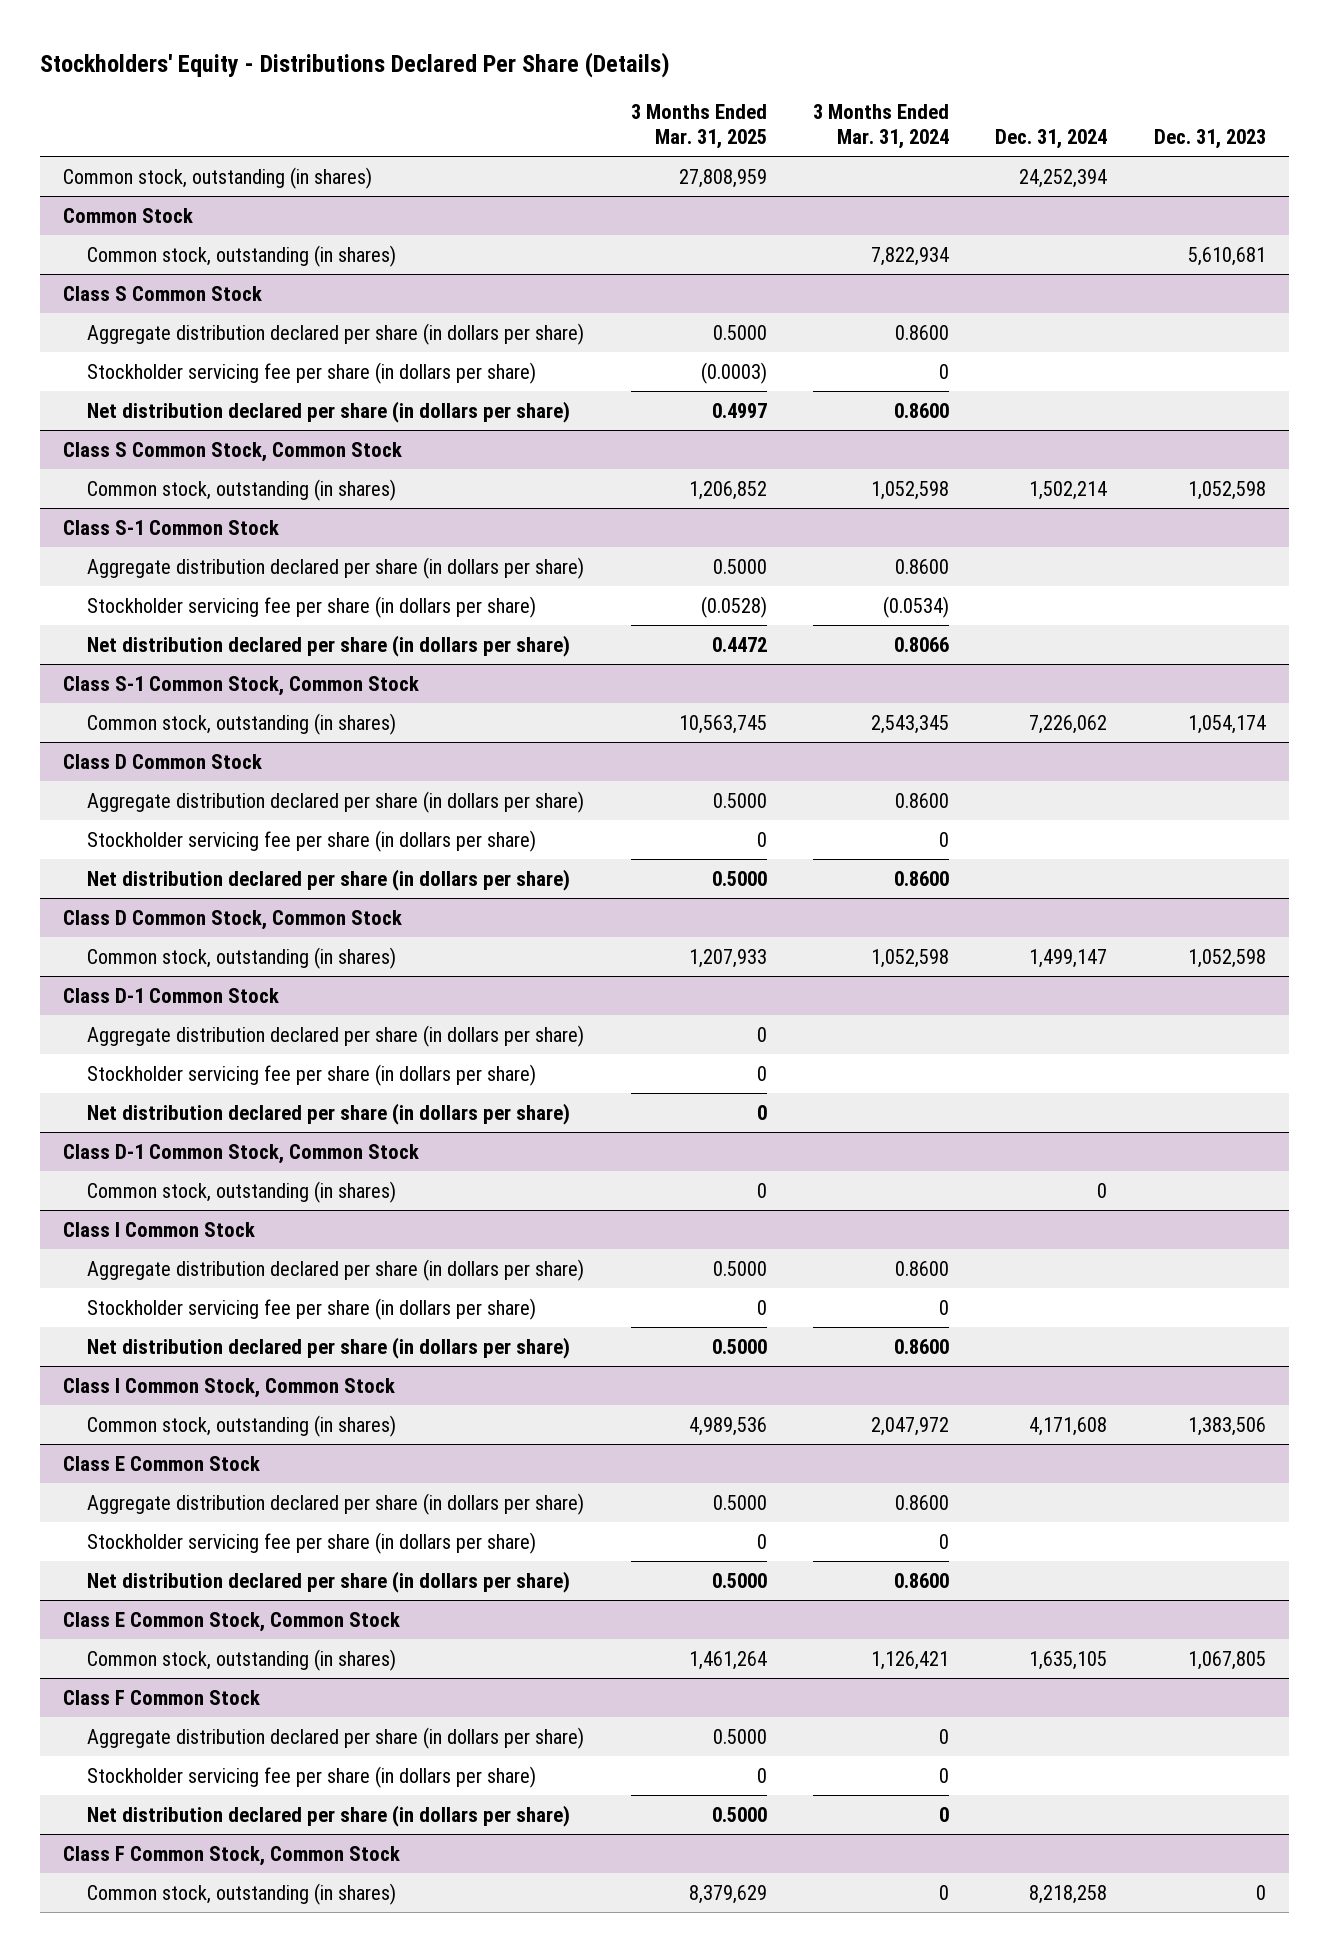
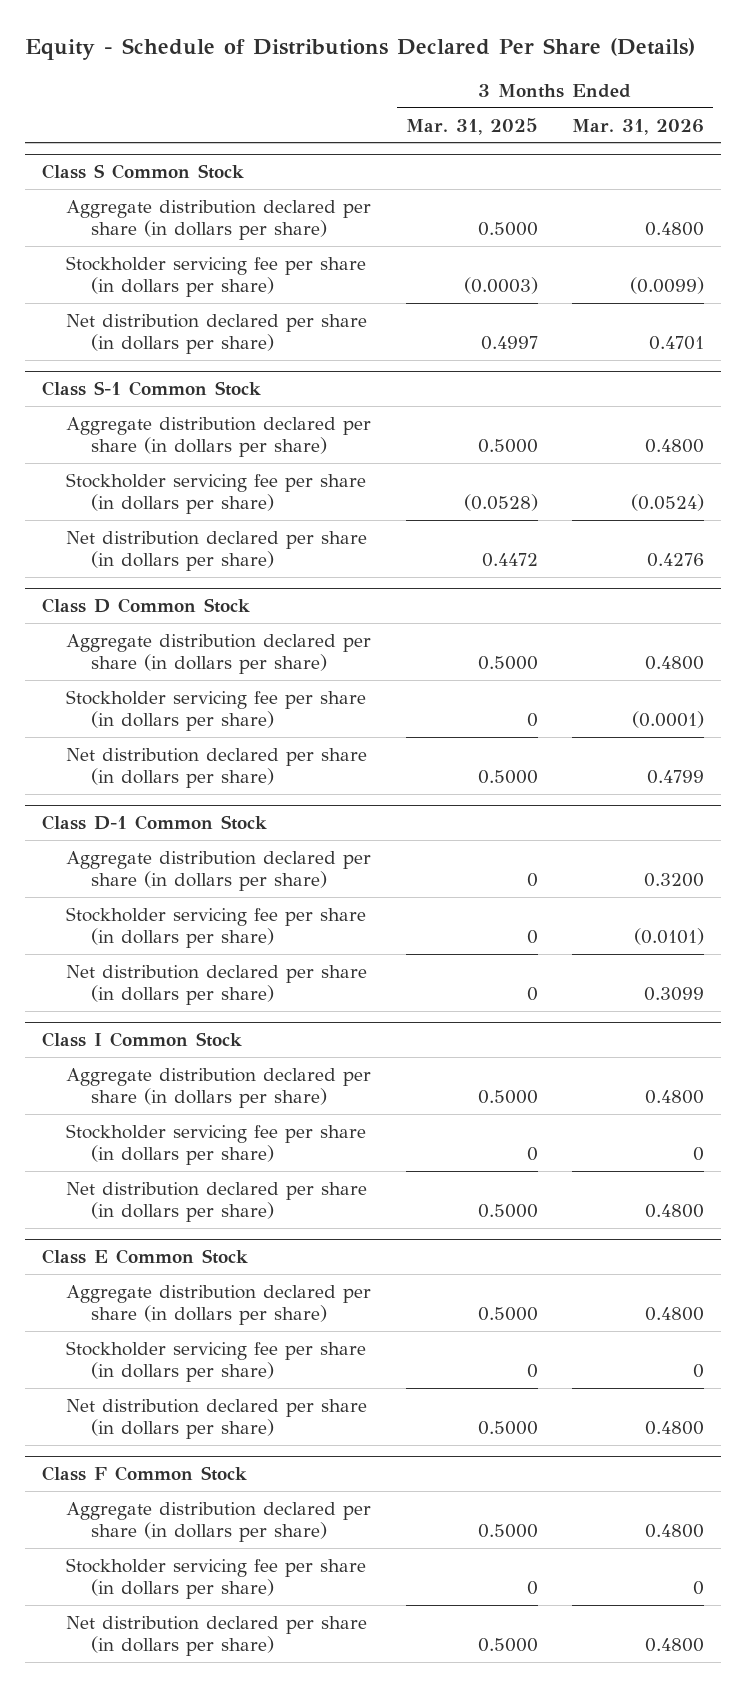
[39,51,670,78] Stockholders' Equity - Distributions Declared Per Share (Details) -> [24,38,695,61] Equity - Schedule of Distributions Declared Per Share (Details)
[812,104,949,149] 3 Months Ended Mar. 31, 2024 -> none
[995,128,1108,149] Dec. 31, 2024 -> none
[1153,128,1266,149] Dec. 31, 2023 -> none
none -> [572,118,705,135] Mar. 31, 2026
[62,167,372,190] Common stock, outstanding (in shares) -> none
[62,208,193,224] Common Stock -> none
[87,245,397,268] Common stock, outstanding (in shares) -> none
[62,442,402,463] Class S Common Stock, Common Stock -> none
[87,479,397,502] Common stock, outstanding (in shares) -> none
[62,676,419,697] Class S-1 Common Stock, Common Stock -> none
[87,713,397,736] Common stock, outstanding (in shares) -> none
[62,910,402,931] Class D Common Stock, Common Stock -> none
[87,947,397,970] Common stock, outstanding (in shares) -> none
[62,1144,419,1165] Class D-1 Common Stock, Common Stock -> none
[87,1181,397,1204] Common stock, outstanding (in shares) -> none
[62,1378,395,1399] Class I Common Stock, Common Stock -> none
[87,1415,397,1438] Common stock, outstanding (in shares) -> none
[62,1612,400,1633] Class E Common Stock, Common Stock -> none
[87,1649,397,1672] Common stock, outstanding (in shares) -> none
[62,1846,400,1867] Class F Common Stock, Common Stock -> none
[87,1883,397,1906] Common stock, outstanding (in shares) -> none

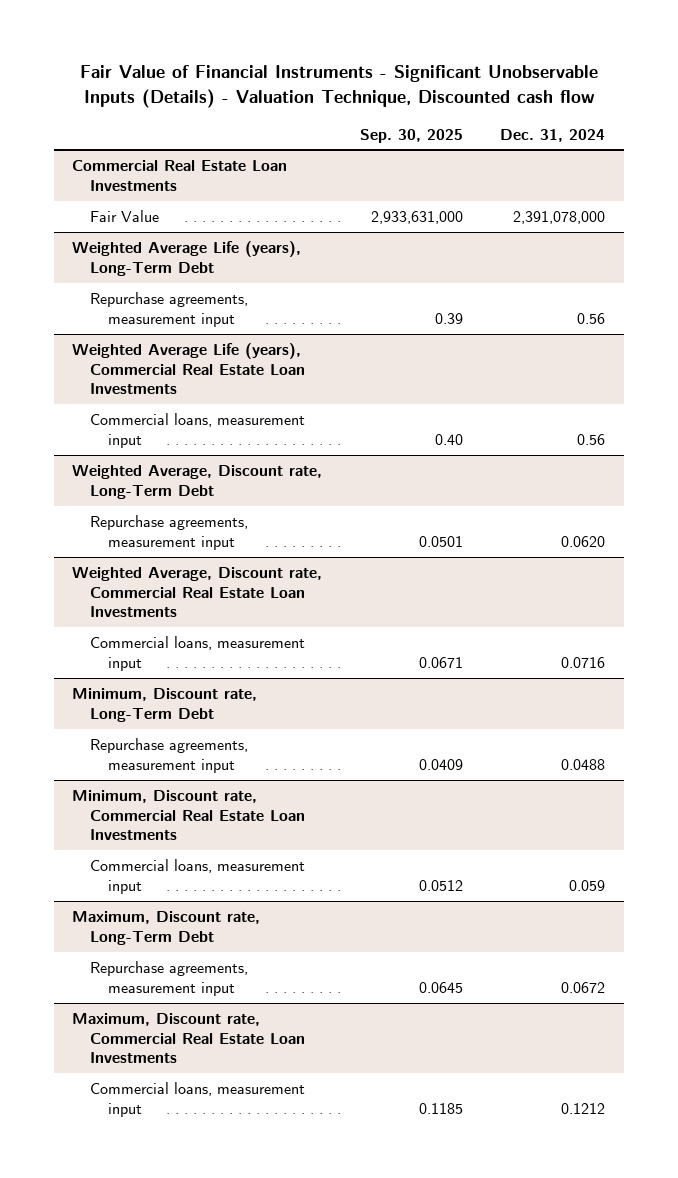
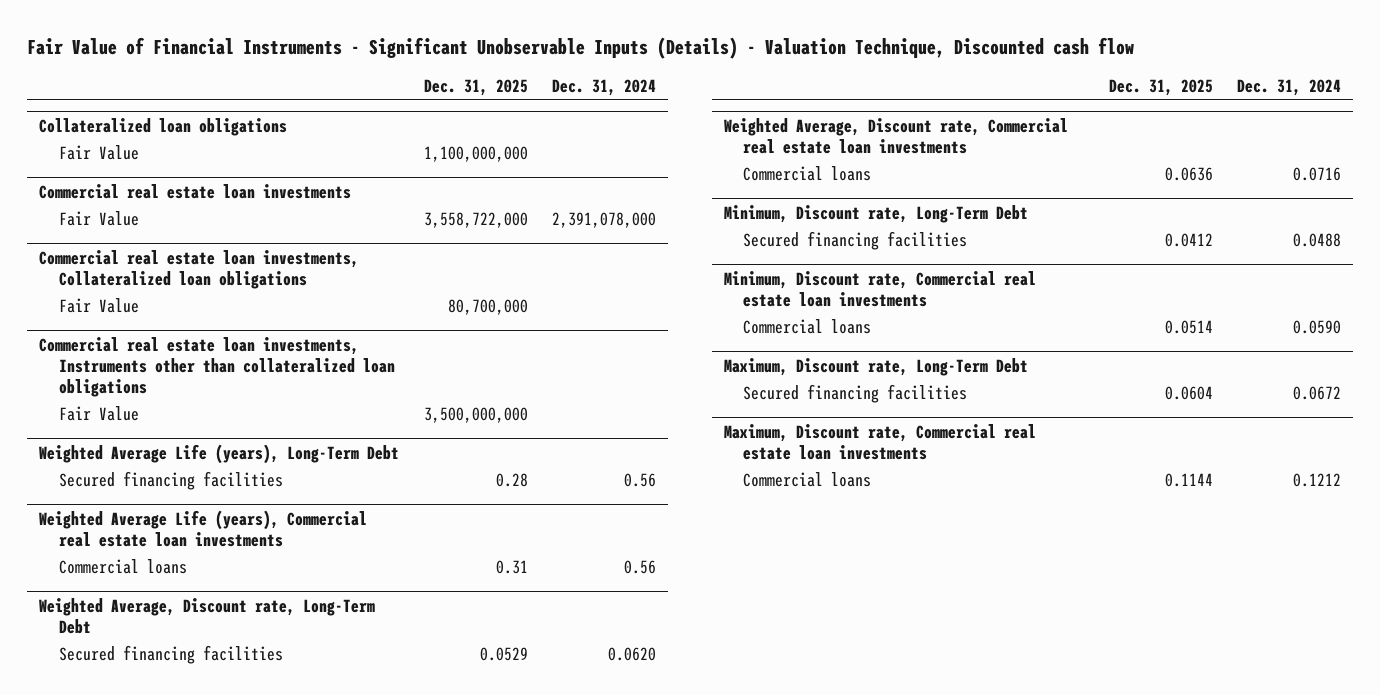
[359,128,463,143] Sep. 30, 2025 -> none
none -> [423,78,528,96] Dec. 31, 2025
[72,159,288,191] Commercial Real Estate Loan Investments -> [39,117,288,136] Collateralized loan obligations
none -> [58,145,139,161] Fair Value
none -> [39,183,352,199] Commercial real estate loan investments
none -> [39,249,360,289] Commercial real estate loan investments, Collateralized loan obligations
none -> [58,298,139,314] Fair Value
none -> [39,336,395,397] Commercial real estate loan investments, Instruments other than collateralized loan obligations
none -> [58,406,139,422] Fair Value
[90,291,249,327] Repurchase agreements, measurement input -> [58,471,283,491] Secured financing facilities
[72,342,306,395] Weighted Average Life (years), Commercial Real Estate Loan Investments -> [39,509,368,547] Weighted Average Life (years), Commercial real estate loan investments
[90,412,306,448] Commercial loans, measurement input -> [58,559,187,575] Commercial loans
[90,514,249,550] Repurchase agreements, measurement input -> [58,645,283,665] Secured financing facilities
[72,566,323,618] Weighted Average, Discount rate, Commercial Real Estate Loan Investments -> [724,117,1069,154] Weighted Average, Discount rate, Commercial real estate loan investments
[90,635,306,671] Commercial loans, measurement input -> [743,166,872,182] Commercial loans
[90,737,249,773] Repurchase agreements, measurement input -> [743,231,968,251] Secured financing facilities
[72,789,306,841] Minimum, Discount rate, Commercial Real Estate Loan Investments -> [724,270,1037,307] Minimum, Discount rate, Commercial real estate loan investments
[90,858,306,894] Commercial loans, measurement input -> [743,319,872,335] Commercial loans
[569,879,606,891] 0.059 -> [1292,320,1341,335] 0.0590
[90,960,249,996] Repurchase agreements, measurement input -> [743,384,968,404] Secured financing facilities
[72,1012,306,1064] Maximum, Discount rate, Commercial Real Estate Loan Investments -> [724,423,1037,460] Maximum, Discount rate, Commercial real estate loan investments
[90,1081,306,1117] Commercial loans, measurement input -> [743,472,872,488] Commercial loans

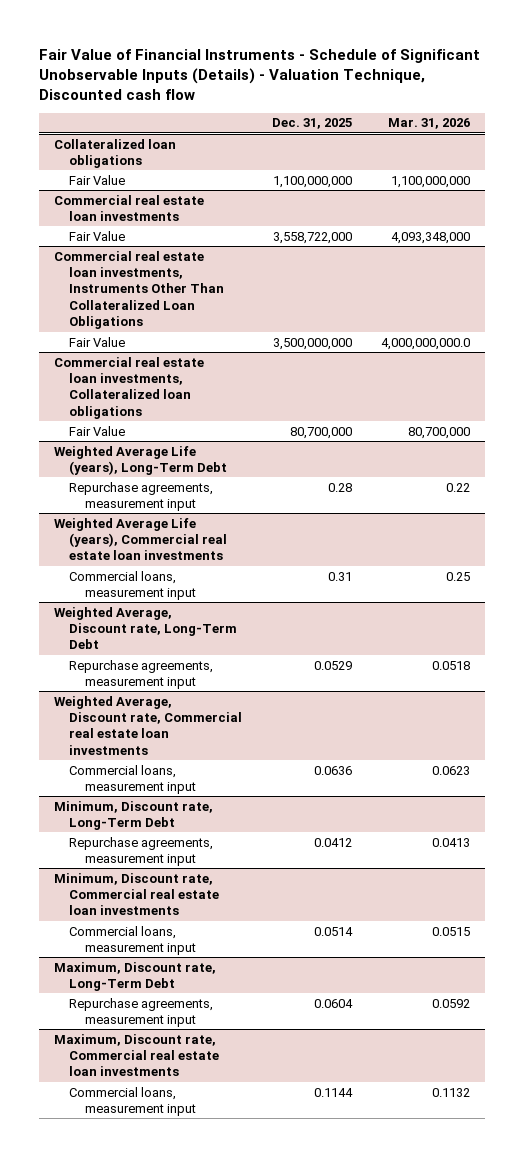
[27,37,1135,60] Fair Value of Financial Instruments - Significant Unobservable Inputs (Details) - Valuation Technique, Discounted cash flow -> [39,48,481,100] Fair Value of Financial Instruments - Schedule of Significant Unobservable Inputs (Details) - Valuation Technique, Discounted cash flow
[552,78,657,96] Dec. 31, 2024 -> none
none -> [388,118,471,130] Mar. 31, 2026
none -> [54,250,225,330] Commercial real estate loan investments, Instruments Other Than Collateralized Loan Obligations
none -> [69,336,126,347] Fair Value
[39,336,395,397] Commercial real estate loan investments, Instruments other than collateralized loan obligations -> none
[58,406,139,422] Fair Value -> none
[58,471,283,491] Secured financing facilities -> [69,481,214,511] Repurchase agreements, measurement input
[58,559,187,575] Commercial loans -> [69,570,196,600] Commercial loans, measurement input
[58,645,283,665] Secured financing facilities -> [69,659,214,689] Repurchase agreements, measurement input
[743,166,872,182] Commercial loans -> [69,764,196,794] Commercial loans, measurement input
[743,231,968,251] Secured financing facilities -> [69,836,214,866] Repurchase agreements, measurement input
[743,319,872,335] Commercial loans -> [69,925,196,955] Commercial loans, measurement input
[743,384,968,404] Secured financing facilities -> [69,997,214,1027] Repurchase agreements, measurement input
[743,472,872,488] Commercial loans -> [69,1086,196,1116] Commercial loans, measurement input

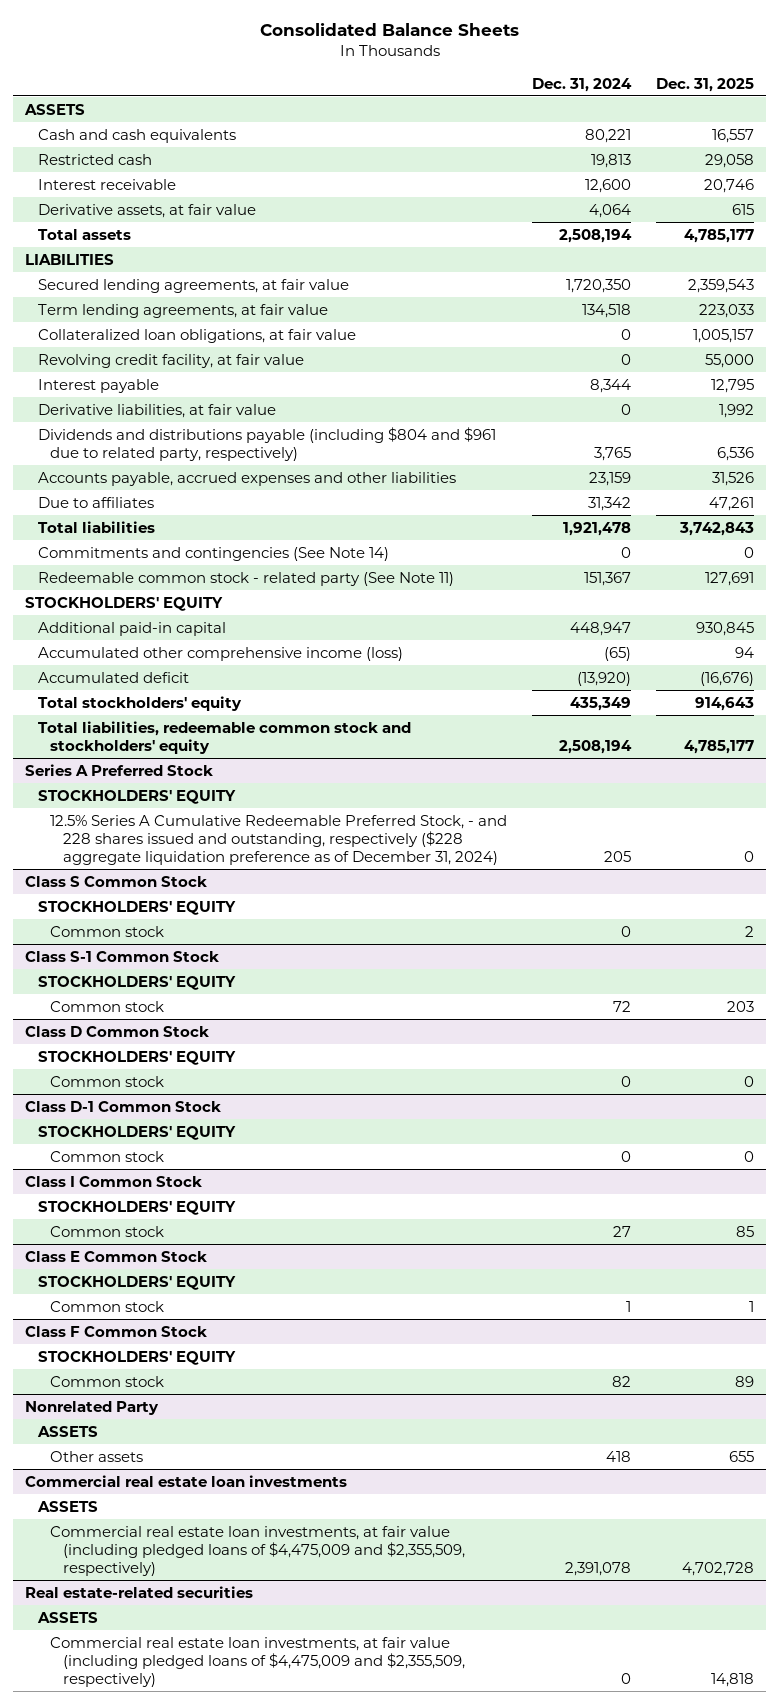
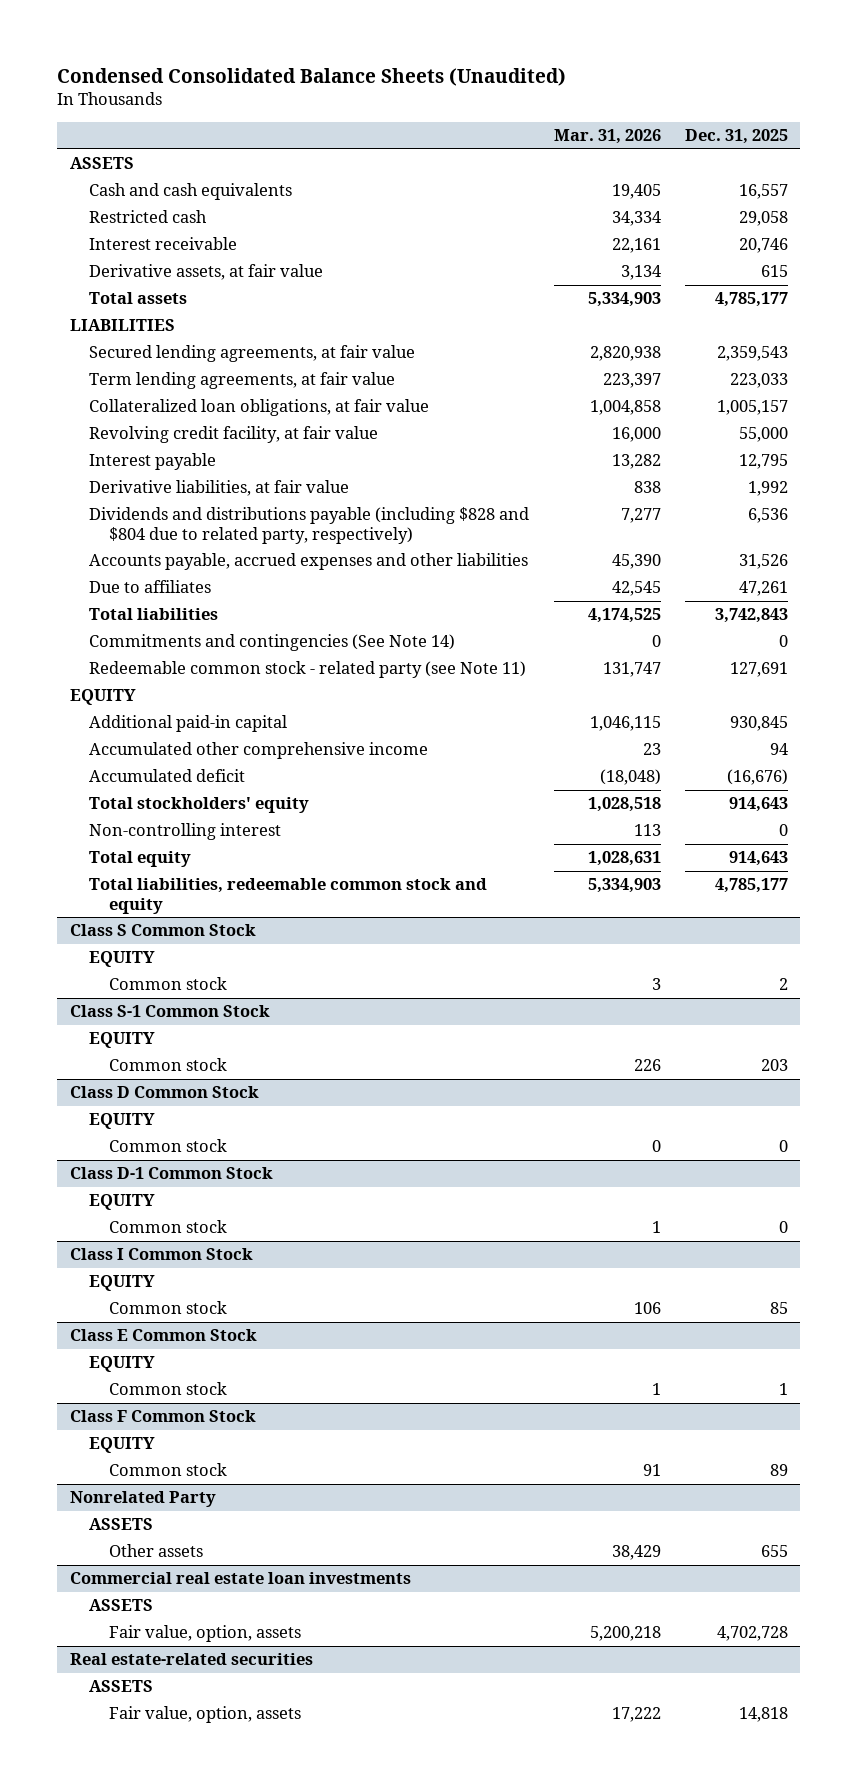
[259,23,519,37] Consolidated Balance Sheets -> [57,68,567,87] Condensed Consolidated Balance Sheets (Unaudited)
[531,77,632,92] Dec. 31, 2024 -> none
none -> [553,129,661,145] Mar. 31, 2026
[37,426,496,461] Dividends and distributions payable (including $804 and $961 due to related party, respectively) -> [89,507,530,545] Dividends and distributions payable (including $828 and $804 due to related party, respectively)
[37,571,454,586] Redeemable common stock - related party (See Note 11) -> [89,661,527,679] Redeemable common stock - related party (see Note 11)
[25,596,224,611] STOCKHOLDERS' EQUITY -> [69,689,136,706] EQUITY
[37,646,403,661] Accumulated other comprehensive income (loss) -> [89,742,429,760] Accumulated other comprehensive income
[25,763,214,776] Series A Preferred Stock -> none
[37,789,236,804] STOCKHOLDERS' EQUITY -> none
[50,814,508,866] 12.5% Series A Cumulative Redeemable Preferred Stock, - and 228 shares issued and outstanding, respectively ($228 aggregate liquidation preference as of December 31, 2024) -> none
none -> [89,823,282,841] Non-controlling interest
none -> [89,851,192,868] Total equity
[37,720,411,754] Total liabilities, redeemable common stock and stockholders' equity -> [89,878,488,915] Total liabilities, redeemable common stock and equity
[37,900,236,915] STOCKHOLDERS' EQUITY -> [89,951,156,968] EQUITY
[37,975,236,990] STOCKHOLDERS' EQUITY -> [89,1032,156,1049] EQUITY
[37,1050,236,1065] STOCKHOLDERS' EQUITY -> [89,1113,156,1130] EQUITY
[37,1125,236,1140] STOCKHOLDERS' EQUITY -> [89,1194,156,1211] EQUITY
[37,1200,236,1215] STOCKHOLDERS' EQUITY -> [89,1275,156,1292] EQUITY
[37,1275,236,1290] STOCKHOLDERS' EQUITY -> [89,1356,156,1373] EQUITY
[37,1350,236,1365] STOCKHOLDERS' EQUITY -> [89,1437,156,1454] EQUITY
[50,1525,465,1577] Commercial real estate loan investments, at fair value (including pledged loans of $4,475,009 and $2,355,509, respectively) -> [109,1625,302,1643] Fair value, option, assets
[50,1636,465,1688] Commercial real estate loan investments, at fair value (including pledged loans of $4,475,009 and $2,355,509, respectively) -> [109,1706,302,1724] Fair value, option, assets

